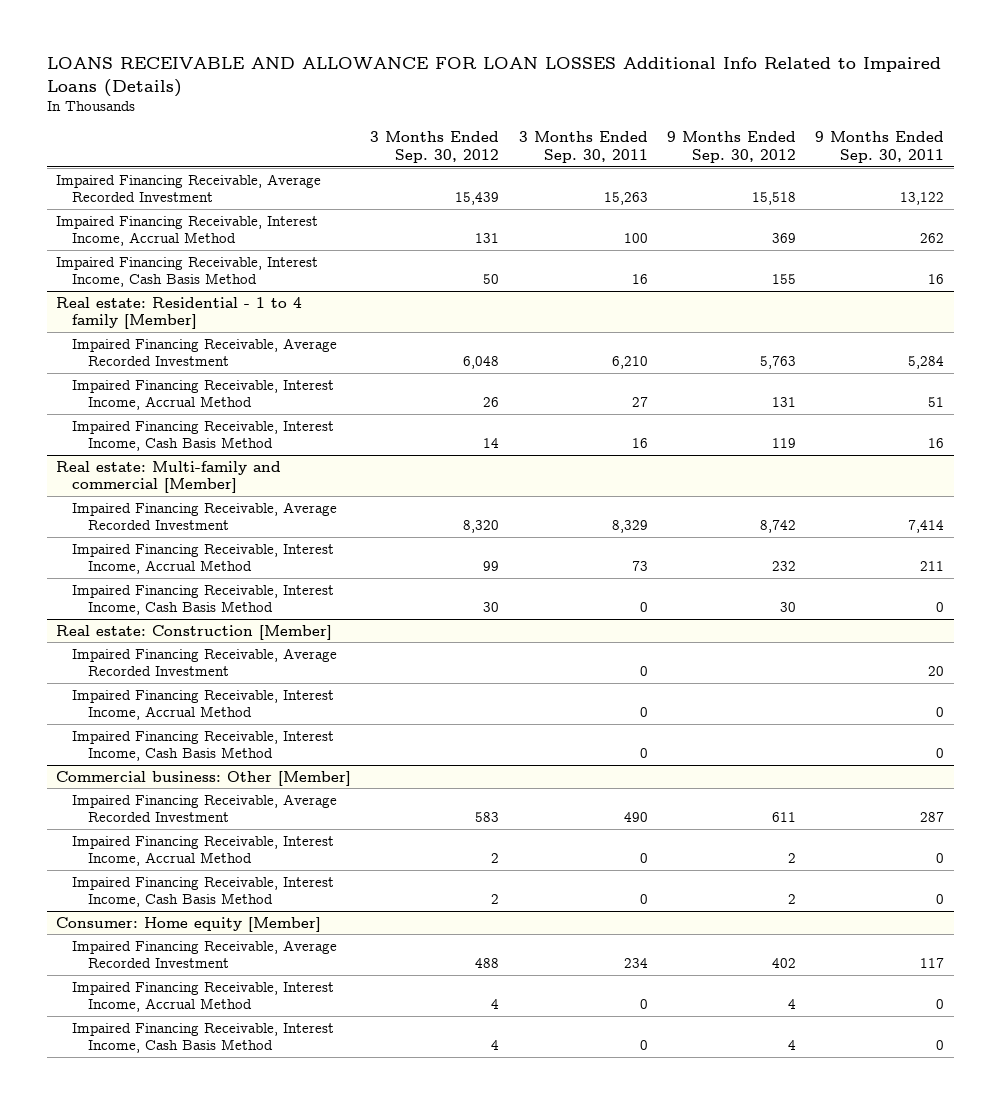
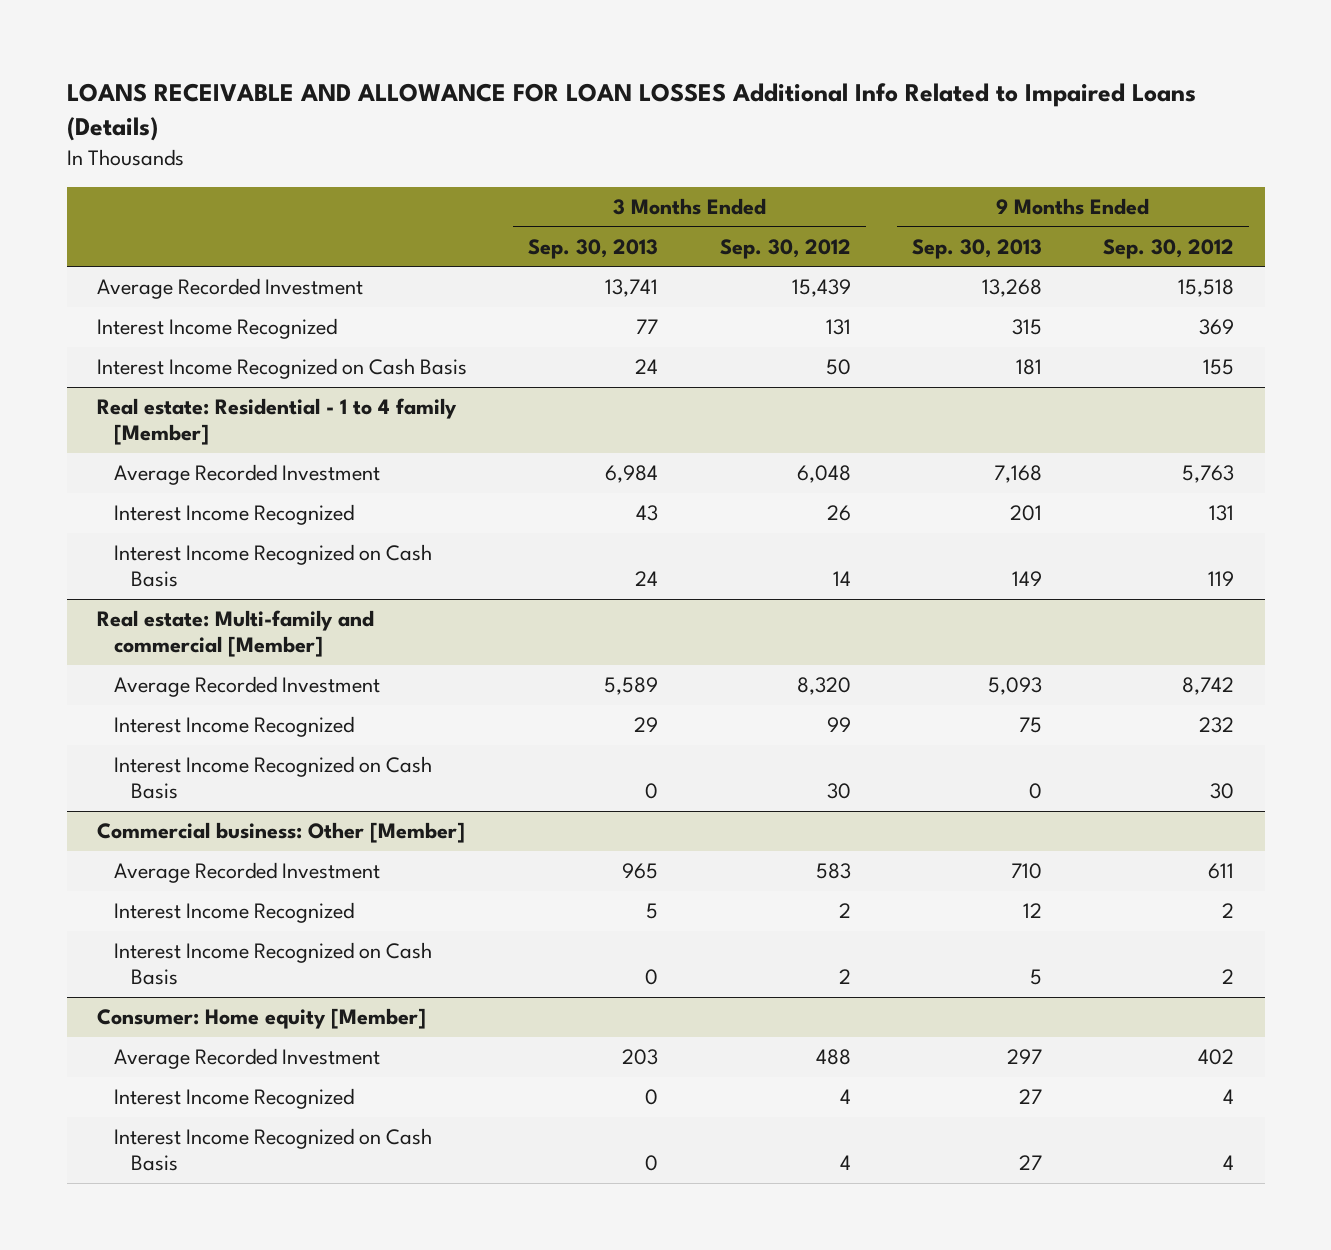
[518,131,648,163] 3 Months Ended Sep. 30, 2011 -> none
[815,131,945,163] 9 Months Ended Sep. 30, 2011 -> none
none -> [528,238,659,259] Sep. 30, 2013
none -> [911,238,1042,259] Sep. 30, 2013
[56,173,322,203] Impaired Financing Receivable, Average Recorded Investment -> [97,278,364,300] Average Recorded Investment
[56,215,319,247] Impaired Financing Receivable, Interest Income, Accrual Method -> [97,318,338,340] Interest Income Recognized
[56,256,319,288] Impaired Financing Receivable, Interest Income, Cash Basis Method -> [97,358,468,380] Interest Income Recognized on Cash Basis
[72,337,338,367] Impaired Financing Receivable, Average Recorded Investment -> [114,464,381,486] Average Recorded Investment
[72,379,335,411] Impaired Financing Receivable, Interest Income, Accrual Method -> [114,504,355,526] Interest Income Recognized
[72,420,335,452] Impaired Financing Receivable, Interest Income, Cash Basis Method -> [114,544,433,588] Interest Income Recognized on Cash Basis
[56,624,333,640] Real estate: Construction [Member] -> none
[72,647,338,677] Impaired Financing Receivable, Average Recorded Investment -> none
[72,689,335,721] Impaired Financing Receivable, Interest Income, Accrual Method -> none
[72,730,335,762] Impaired Financing Receivable, Interest Income, Cash Basis Method -> none
[72,501,338,531] Impaired Financing Receivable, Average Recorded Investment -> [114,676,381,698] Average Recorded Investment
[72,543,335,575] Impaired Financing Receivable, Interest Income, Accrual Method -> [114,716,355,738] Interest Income Recognized
[72,584,335,616] Impaired Financing Receivable, Interest Income, Cash Basis Method -> [114,756,433,800] Interest Income Recognized on Cash Basis
[72,793,338,823] Impaired Financing Receivable, Average Recorded Investment -> [114,862,381,884] Average Recorded Investment
[72,835,335,867] Impaired Financing Receivable, Interest Income, Accrual Method -> [114,902,355,924] Interest Income Recognized
[72,876,335,908] Impaired Financing Receivable, Interest Income, Cash Basis Method -> [114,942,433,986] Interest Income Recognized on Cash Basis
[72,939,338,969] Impaired Financing Receivable, Average Recorded Investment -> [114,1048,381,1070] Average Recorded Investment
[72,981,335,1013] Impaired Financing Receivable, Interest Income, Accrual Method -> [114,1088,355,1110] Interest Income Recognized
[72,1022,335,1054] Impaired Financing Receivable, Interest Income, Cash Basis Method -> [114,1128,433,1172] Interest Income Recognized on Cash Basis

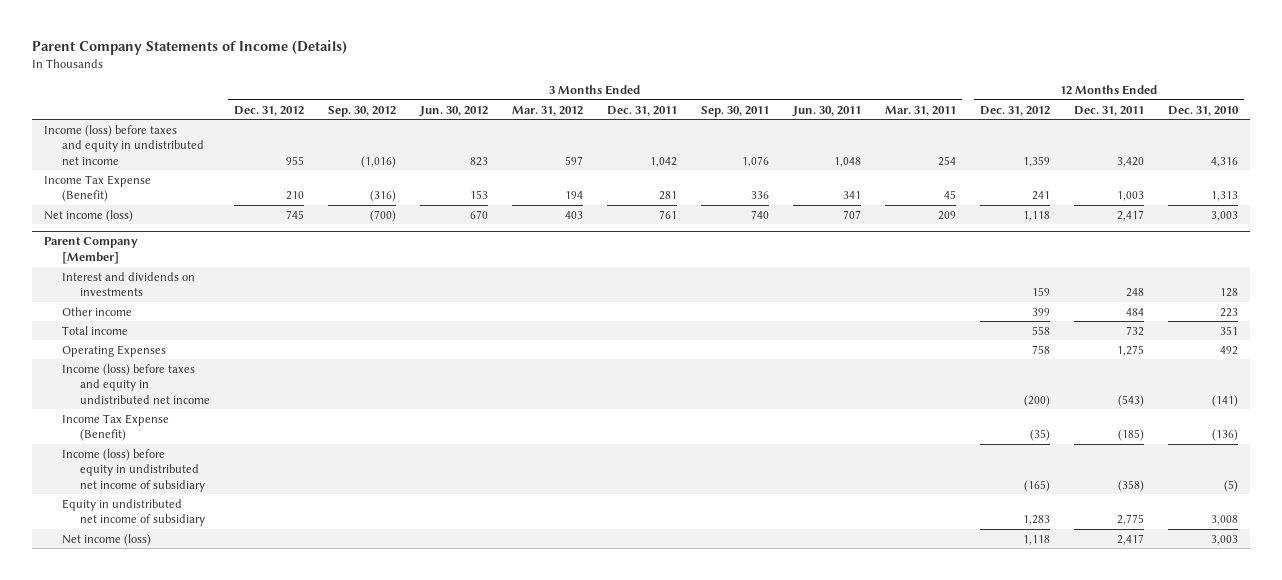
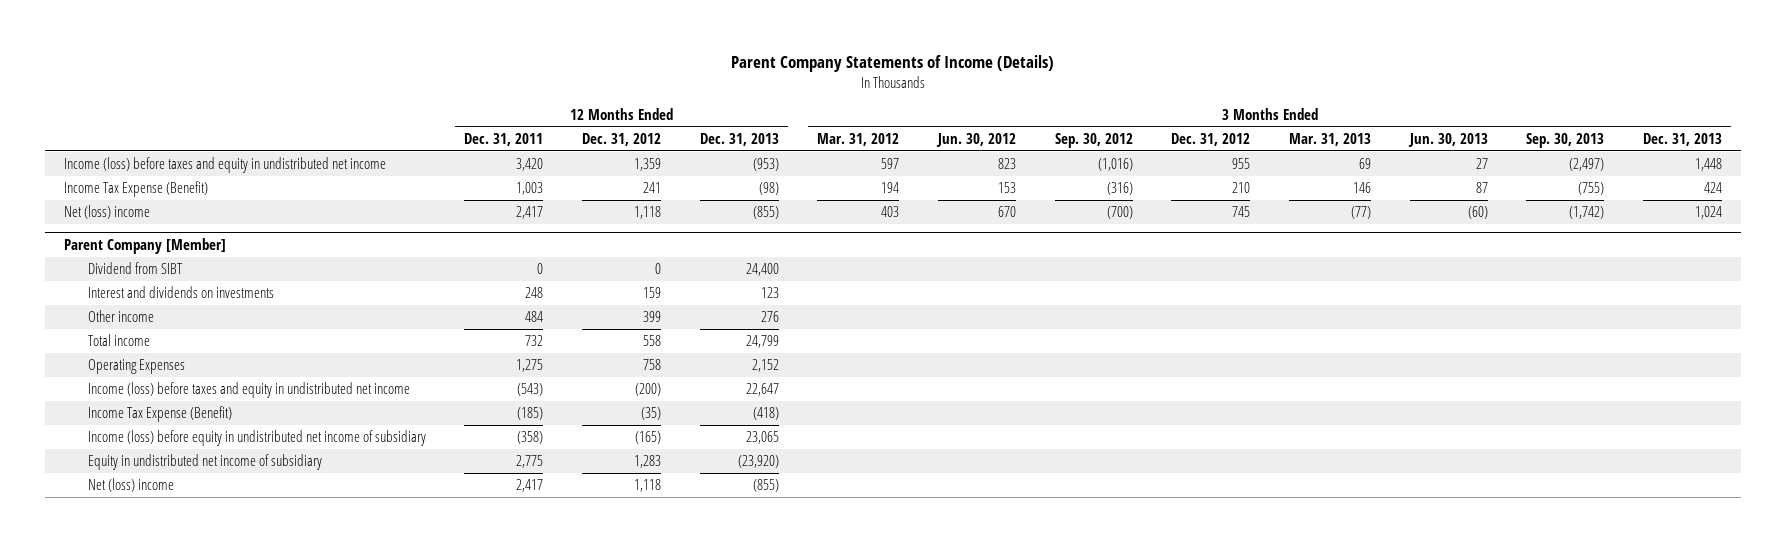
[606,105,677,116] Dec. 31, 2011 -> none
[700,105,769,117] Sep. 30, 2011 -> none
[791,105,861,117] Jun. 30, 2011 -> none
[884,105,956,116] Mar. 31, 2011 -> none
[1167,105,1239,116] Dec. 31, 2010 -> none
none -> [699,132,779,146] Dec. 31, 2013
none -> [1288,132,1371,146] Mar. 31, 2013
none -> [1407,132,1488,147] Jun. 30, 2013
none -> [1526,132,1605,148] Sep. 30, 2013
none -> [1642,132,1722,146] Dec. 31, 2013
[43,209,133,222] Net income (loss) -> [64,205,151,220] Net (loss) income
none -> [87,262,183,275] Dividend from SIBT
[61,533,151,546] Net income (loss) -> [87,478,174,493] Net (loss) income

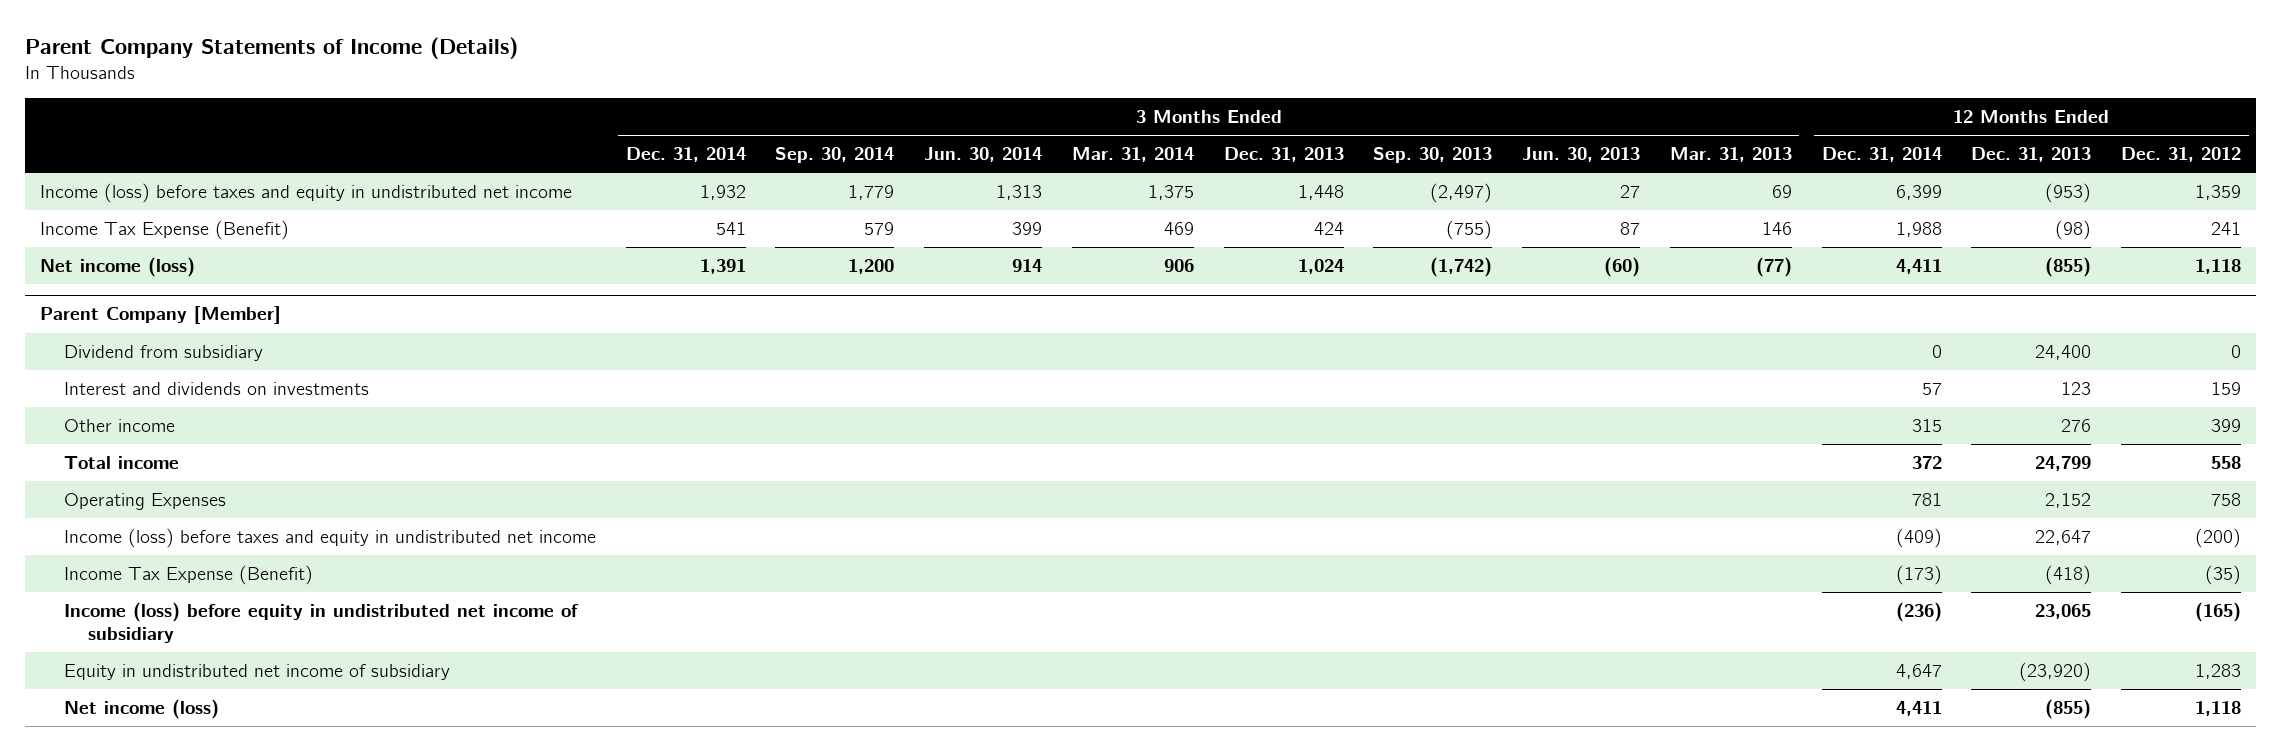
[464,132,544,146] Dec. 31, 2011 -> none
[817,132,900,146] Mar. 31, 2012 -> none
[935,132,1016,147] Jun. 30, 2012 -> none
[1054,132,1133,148] Sep. 30, 2012 -> none
[1171,132,1251,146] Dec. 31, 2012 -> none
none -> [625,147,746,163] Dec. 31, 2014
none -> [775,147,895,164] Sep. 30, 2014
none -> [924,147,1043,163] Jun. 30, 2014
none -> [1071,147,1194,163] Mar. 31, 2014
none -> [1821,147,1942,163] Dec. 31, 2014
[64,205,151,220] Net (loss) income -> [39,257,195,278] Net income (loss)
[87,262,183,275] Dividend from SIBT -> [63,345,263,362] Dividend from subsidiary
[87,478,174,493] Net (loss) income -> [63,699,219,720] Net income (loss)

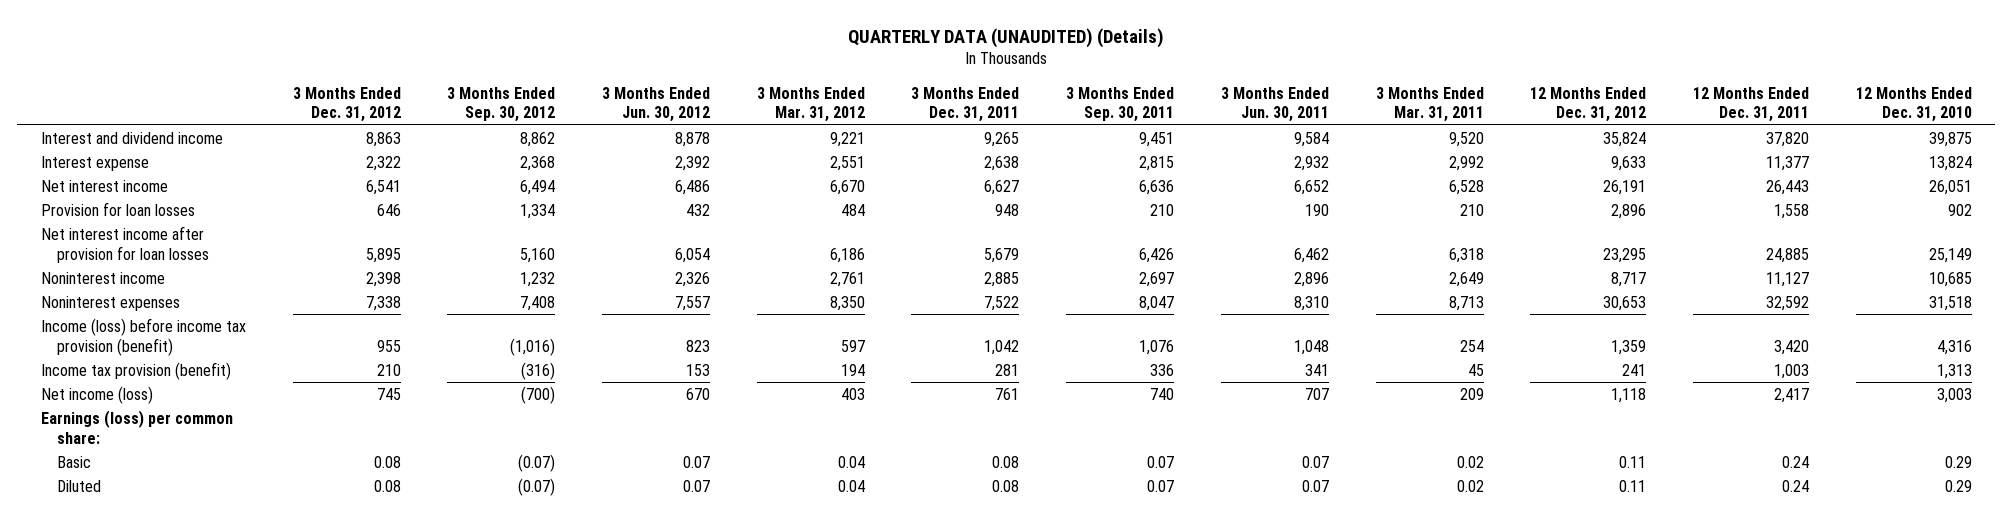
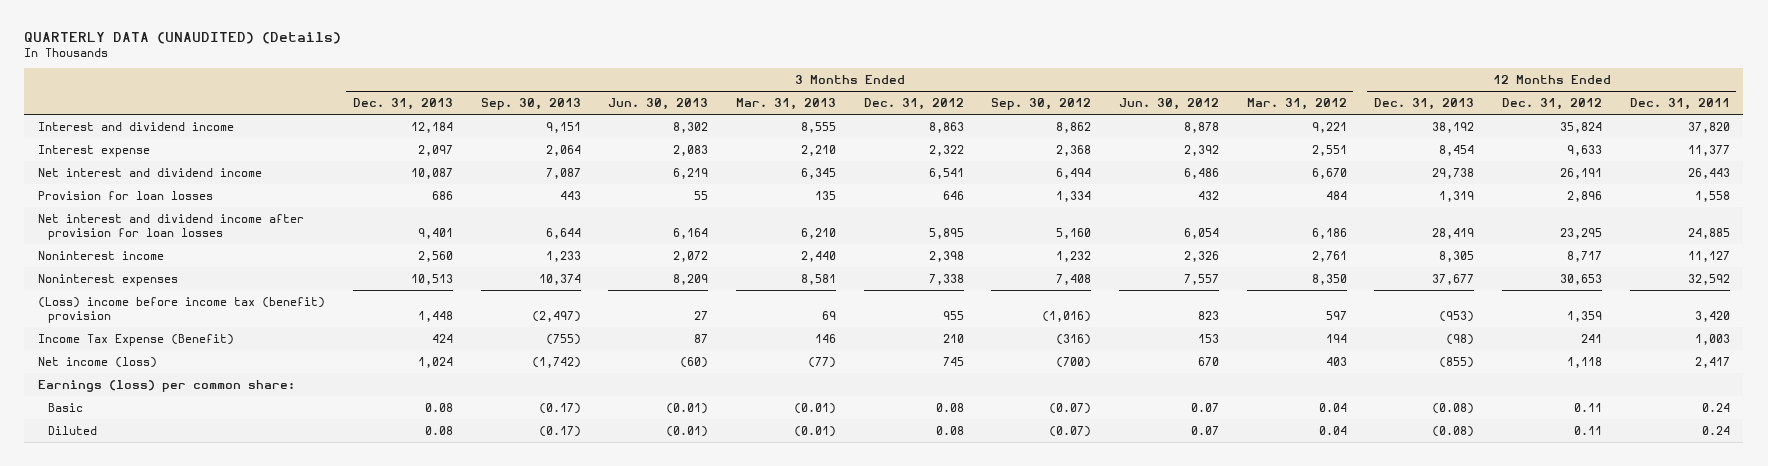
[911,86,1020,123] 3 Months Ended Dec. 31, 2011 -> none
[1066,86,1175,123] 3 Months Ended Sep. 30, 2011 -> none
[1220,86,1329,123] 3 Months Ended Jun. 30, 2011 -> none
[1375,86,1484,123] 3 Months Ended Mar. 31, 2011 -> none
[1855,86,1972,123] 12 Months Ended Dec. 31, 2010 -> none
none -> [352,98,453,111] Dec. 31, 2013
none -> [480,98,581,111] Sep. 30, 2013
none -> [608,98,709,111] Jun. 30, 2013
none -> [735,98,836,111] Mar. 31, 2013
none -> [1374,98,1475,111] Dec. 31, 2013
[40,179,168,192] Net interest income -> [38,167,263,177] Net interest and dividend income
[40,225,210,263] Net interest income after provision for loan losses -> [38,213,305,240] Net interest and dividend income after provision for loan losses
[40,317,246,356] Income (loss) before income tax provision (benefit) -> [38,296,326,323] (Loss) income before income tax (benefit) provision
[40,361,231,380] Income tax provision (benefit) -> [38,333,235,346] Income Tax Expense (Benefit)

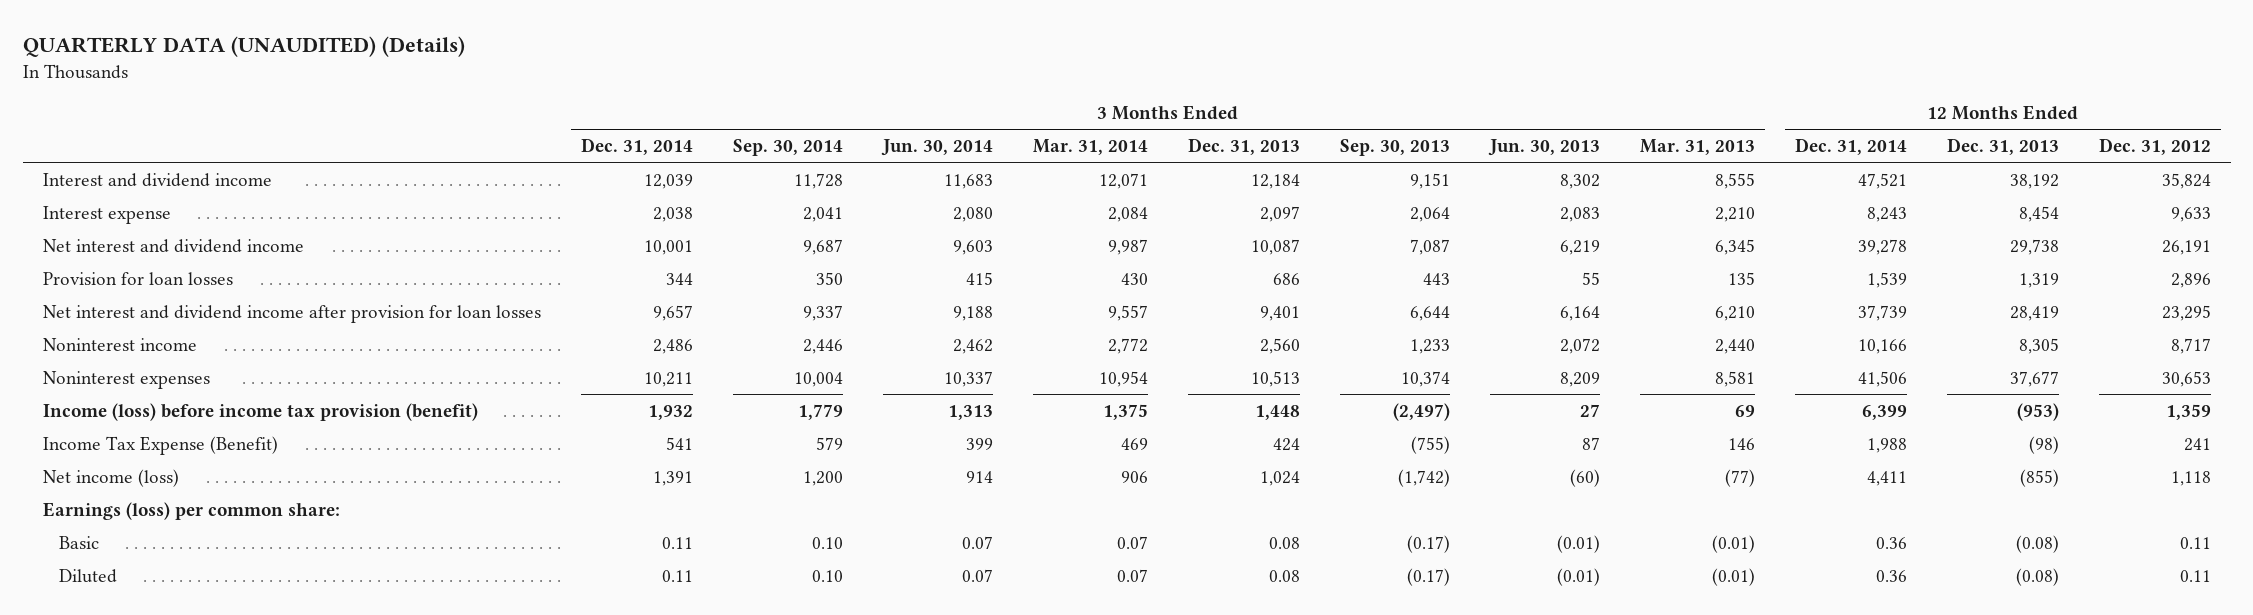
[863,98,964,111] Dec. 31, 2012 -> none
[991,98,1092,111] Sep. 30, 2012 -> none
[1118,98,1219,111] Jun. 30, 2012 -> none
[1246,98,1347,111] Mar. 31, 2012 -> none
[1629,98,1730,111] Dec. 31, 2011 -> none
none -> [580,138,693,156] Dec. 31, 2014
none -> [732,139,843,157] Sep. 30, 2014
none -> [880,139,993,157] Jun. 30, 2014
none -> [1032,139,1148,156] Mar. 31, 2014
none -> [1794,138,1907,156] Dec. 31, 2014
[38,296,326,323] (Loss) income before income tax (benefit) provision -> [42,402,478,421] Income (loss) before income tax provision (benefit)

